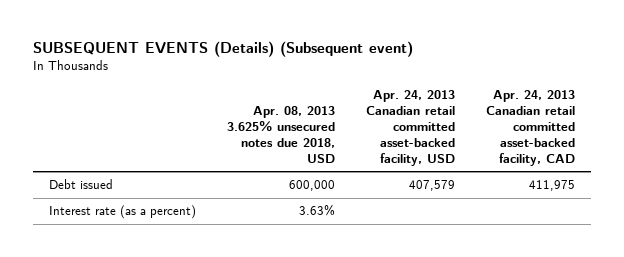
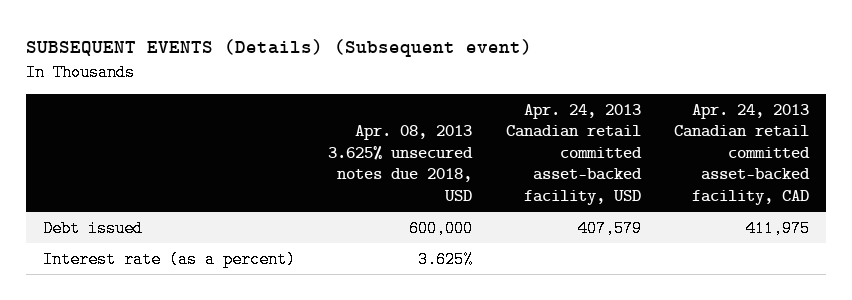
[298,204,335,217] 3.63% -> [418,251,474,269] 3.625%

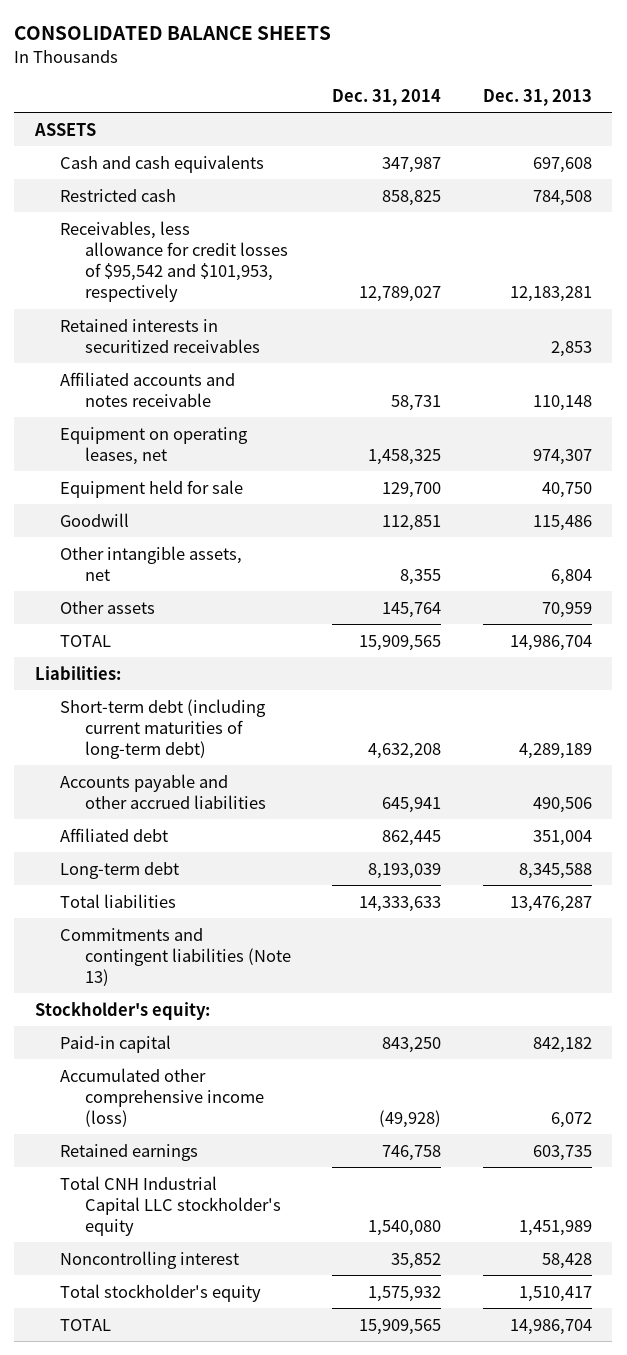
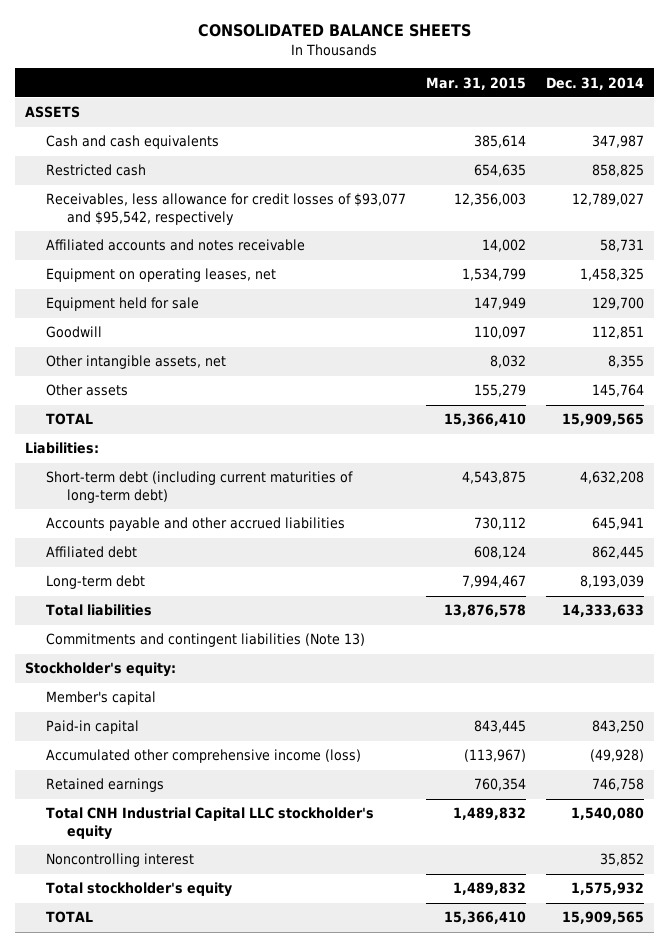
[482,88,592,106] Dec. 31, 2013 -> none
none -> [425,76,526,90] Mar. 31, 2015
[60,318,261,353] Retained interests in securitized receivables -> none
[60,220,289,303] Receivables, less allowance for credit losses of $95,542 and $101,953, respectively -> [45,193,406,226] Receivables, less allowance for credit losses of $93,077 and $95,542, respectively
none -> [45,691,156,706] Member's capital

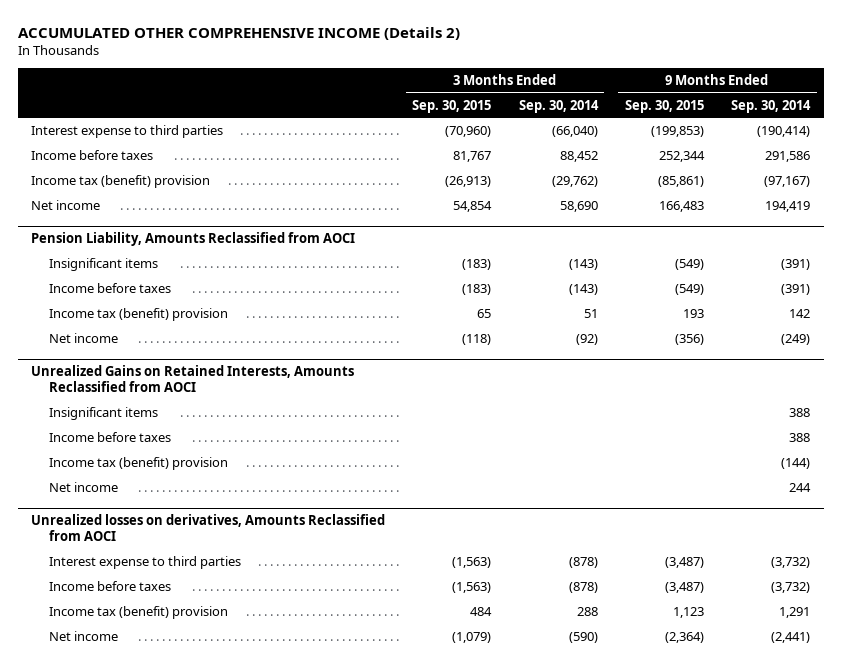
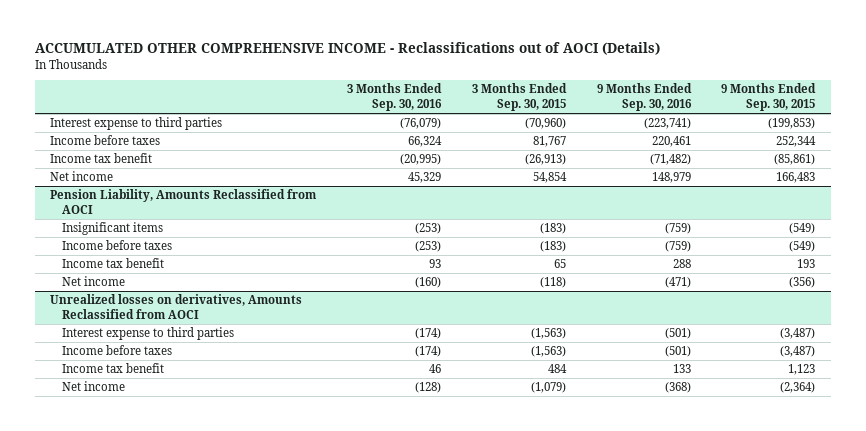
[17,26,460,40] ACCUMULATED OTHER COMPREHENSIVE INCOME (Details 2) -> [34,41,660,55] ACCUMULATED OTHER COMPREHENSIVE INCOME - Reclassifications out of AOCI (Details)
[518,99,599,113] Sep. 30, 2014 -> none
[730,99,811,113] Sep. 30, 2014 -> none
none -> [346,83,442,112] 3 Months Ended Sep. 30, 2016
none -> [596,83,692,112] 9 Months Ended Sep. 30, 2016
[31,174,211,188] Income tax (benefit) provision -> [50,153,153,164] Income tax benefit
[49,307,229,321] Income tax (benefit) provision -> [61,258,164,269] Income tax benefit
[31,364,355,393] Unrealized Gains on Retained Interests, Amounts Reclassified from AOCI -> none
[49,406,159,420] Insignificant items -> none
[49,431,172,442] Income before taxes -> none
[49,456,229,470] Income tax (benefit) provision -> none
[49,481,119,492] Net income -> none
[49,605,229,619] Income tax (benefit) provision -> [61,363,164,374] Income tax benefit

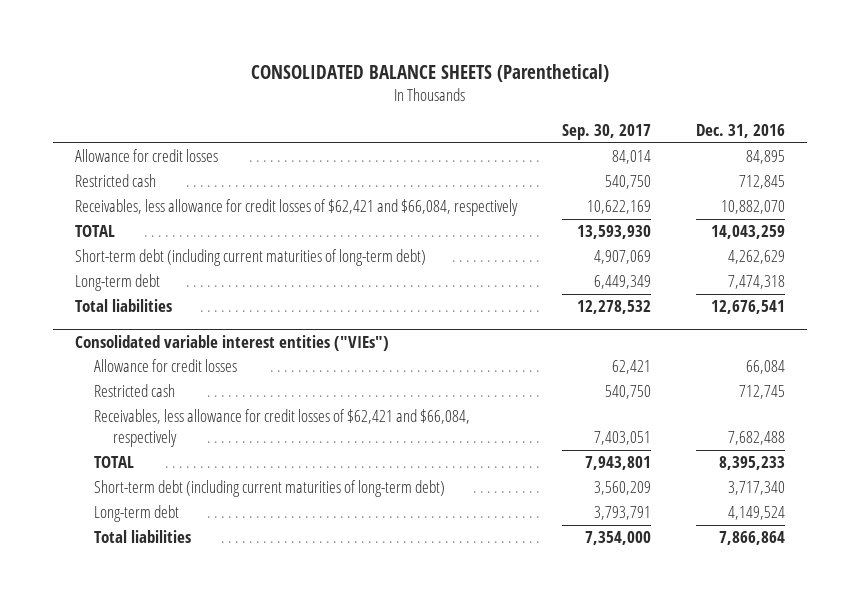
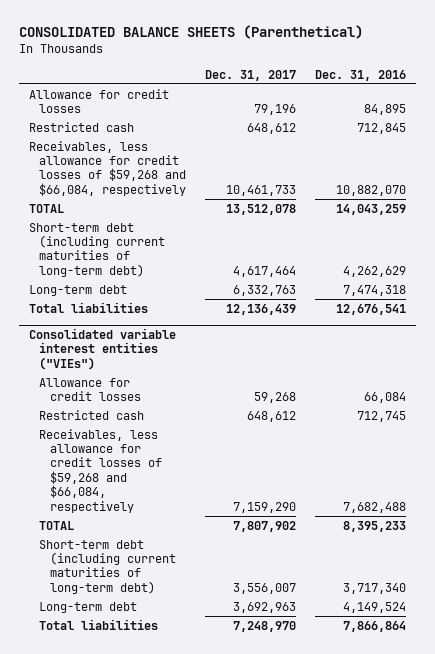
[561,124,651,141] Sep. 30, 2017 -> none
none -> [205,69,297,81] Dec. 31, 2017
[75,199,519,217] Receivables, less allowance for credit losses of $62,421 and $66,084, respectively -> [28,140,187,196] Receivables, less allowance for credit losses of $59,268 and $66,084, respectively
[94,409,471,447] Receivables, less allowance for credit losses of $62,421 and $66,084, respectively -> [39,428,163,513] Receivables, less allowance for credit losses of $59,268 and $66,084, respectively

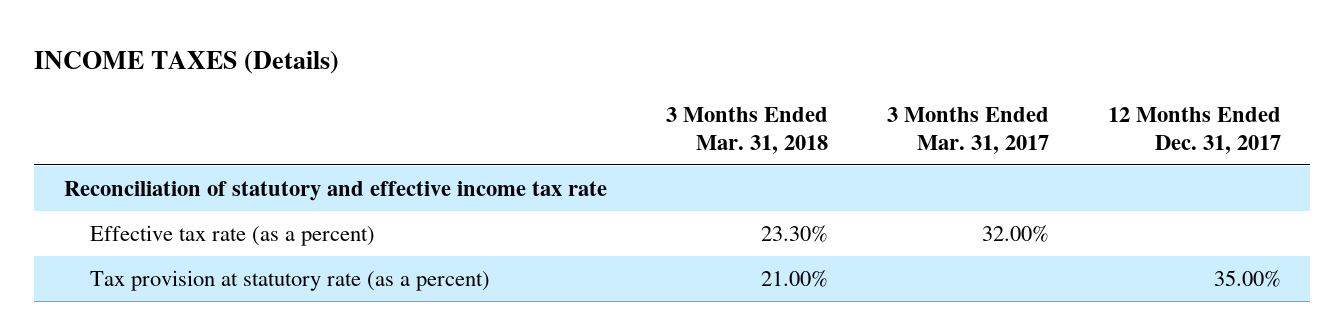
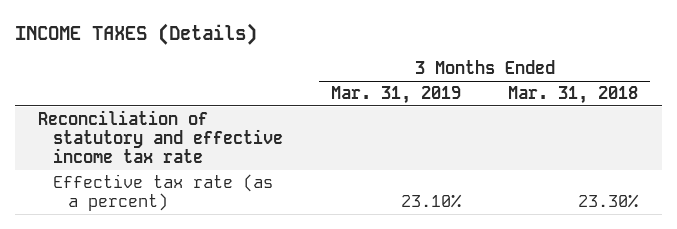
[886,106,1049,154] 3 Months Ended Mar. 31, 2017 -> none
[1107,106,1281,154] 12 Months Ended Dec. 31, 2017 -> none
none -> [330,86,461,105] Mar. 31, 2019
[89,269,490,291] Tax provision at statutory rate (as a percent) -> none

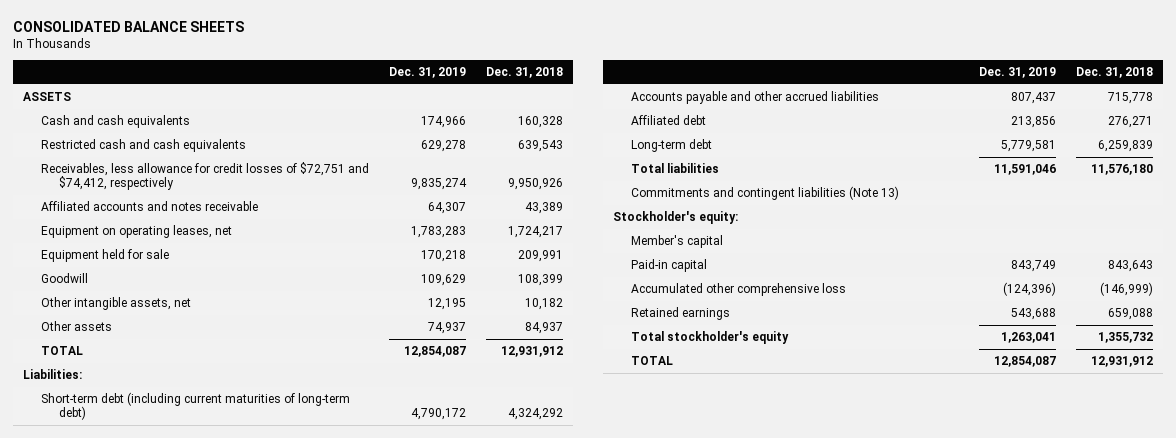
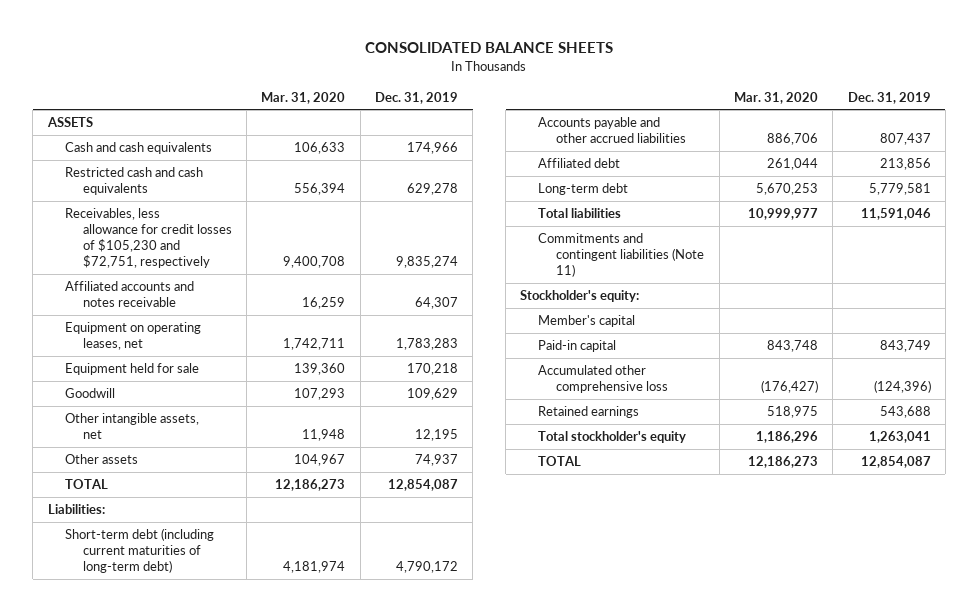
[485,67,563,79] Dec. 31, 2018 -> none
none -> [261,91,346,104] Mar. 31, 2020
[41,162,370,191] Receivables, less allowance for credit losses of $72,751 and $74,412, respectively -> [65,208,232,269] Receivables, less allowance for credit losses of $105,230 and $72,751, respectively
[631,186,900,201] Commitments and contingent liabilities (Note 13) -> [538,233,704,278] Commitments and contingent liabilities (Note 11)

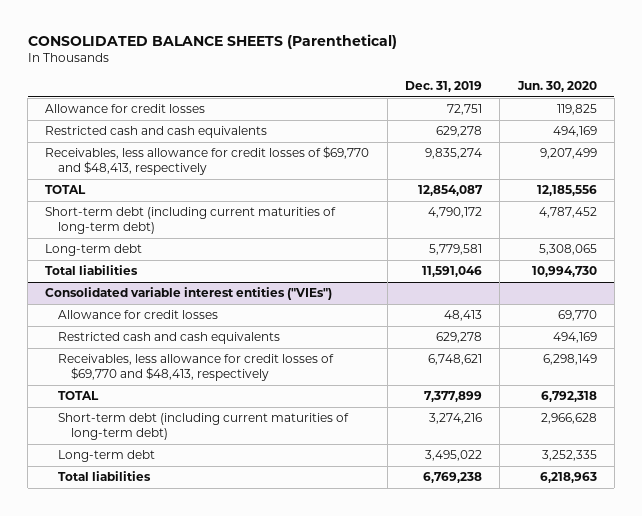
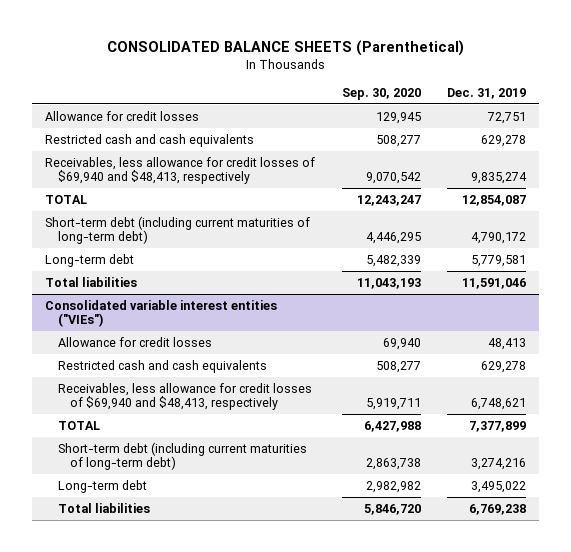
[516,80,597,92] Jun. 30, 2020 -> none
none -> [341,87,421,100] Sep. 30, 2020
[45,146,370,175] Receivables, less allowance for credit losses of $69,770 and $48,413, respectively -> [45,156,316,185] Receivables, less allowance for credit losses of $69,940 and $48,413, respectively
[58,354,335,381] Receivables, less allowance for credit losses of $69,770 and $48,413, respectively -> [57,382,312,411] Receivables, less allowance for credit losses of $69,940 and $48,413, respectively

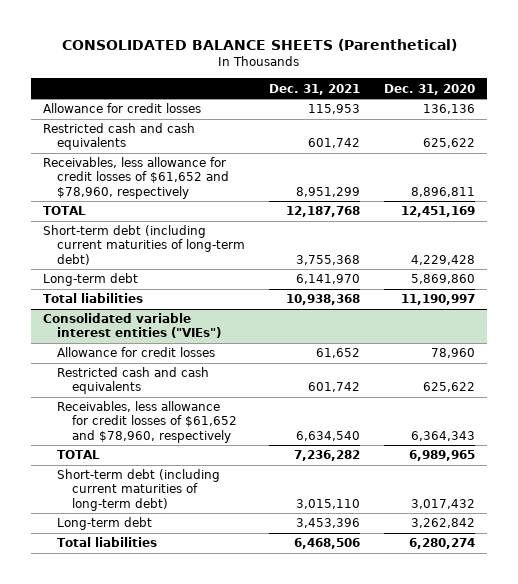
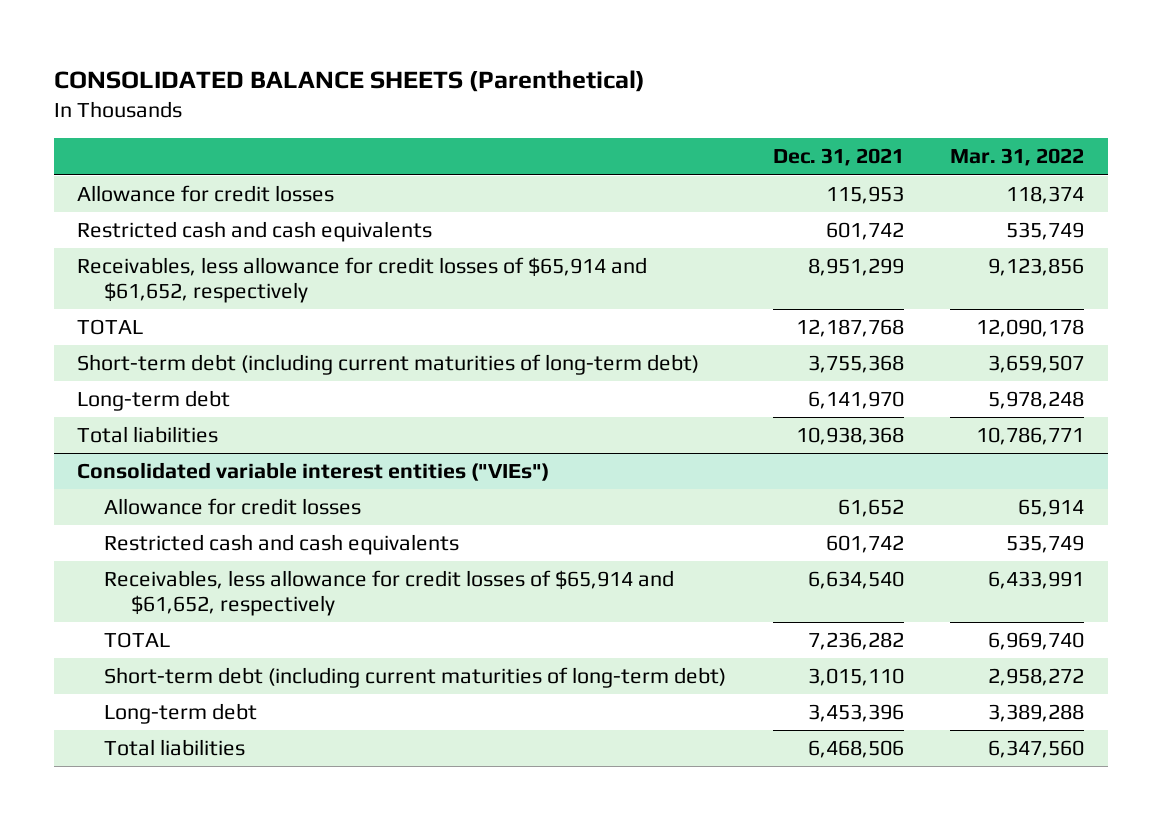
[384,83,476,95] Dec. 31, 2020 -> none
none -> [950,148,1085,167] Mar. 31, 2022
[42,157,230,199] Receivables, less allowance for credit losses of $61,652 and $78,960, respectively -> [77,257,648,304] Receivables, less allowance for credit losses of $65,914 and $61,652, respectively
[57,401,238,443] Receivables, less allowance for credit losses of $61,652 and $78,960, respectively -> [104,570,675,617] Receivables, less allowance for credit losses of $65,914 and $61,652, respectively

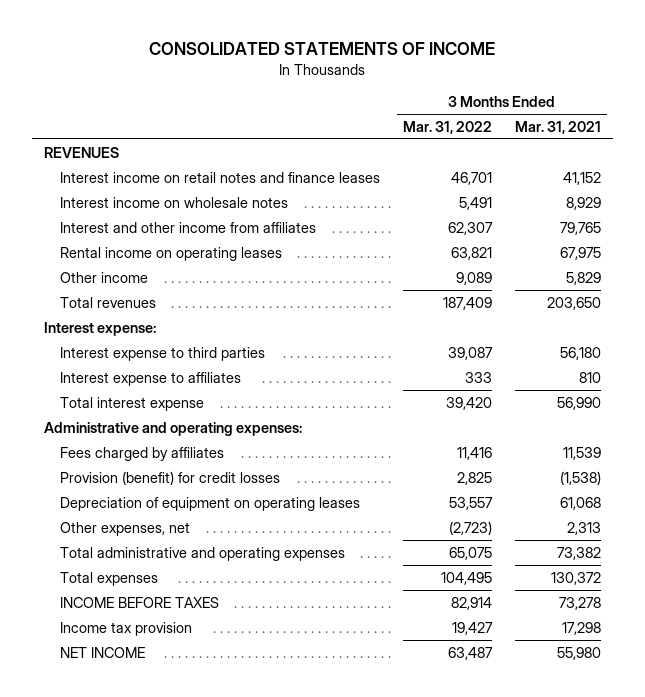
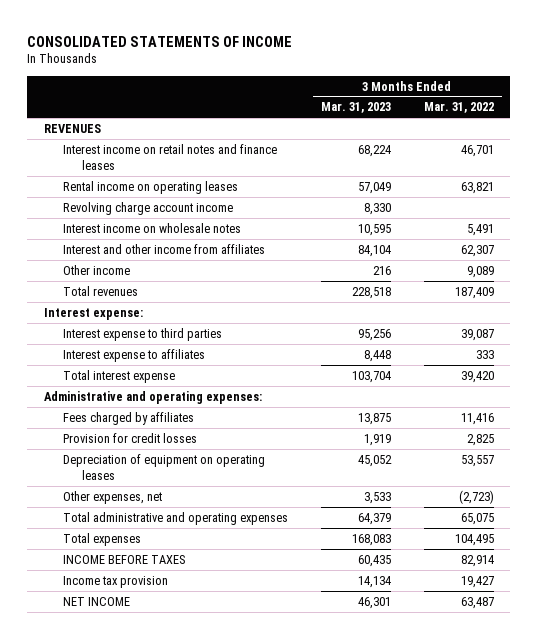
[515,120,602,134] Mar. 31, 2021 -> none
none -> [320,102,391,114] Mar. 31, 2023
[59,246,282,261] Rental income on operating leases -> [63,180,239,194] Rental income on operating leases
none -> [63,201,234,215] Revolving charge account income
[59,470,280,485] Provision (benefit) for credit losses -> [63,432,198,443] Provision for credit losses

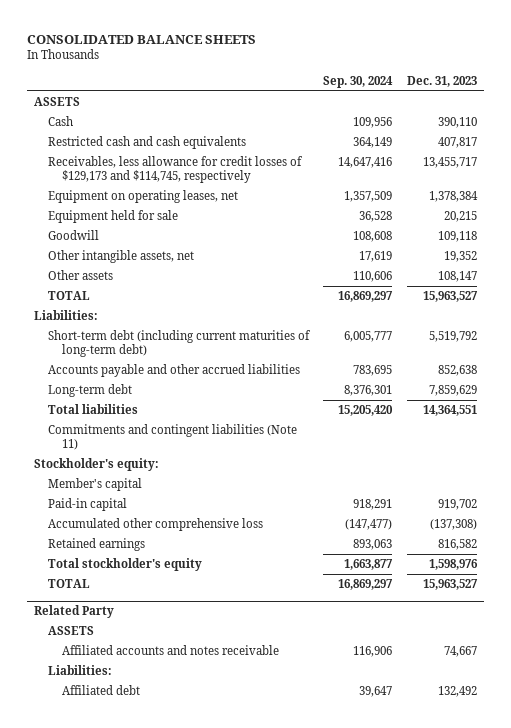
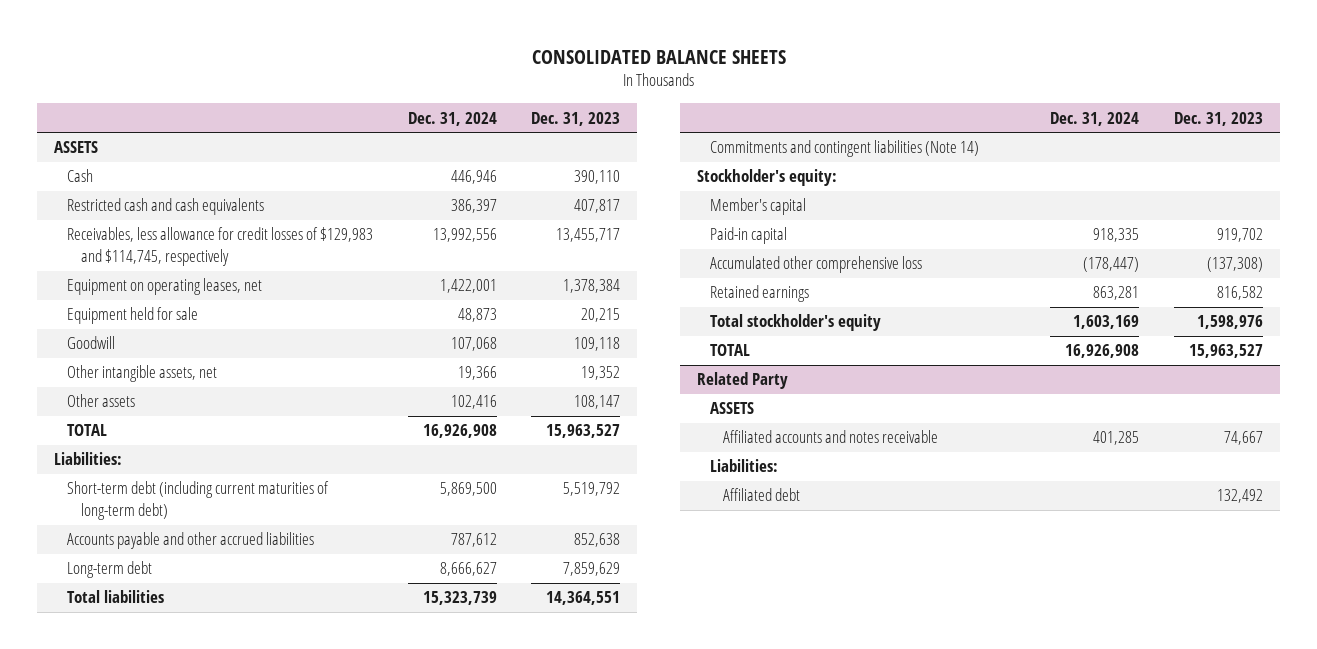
[323,75,394,88] Sep. 30, 2024 -> none
none -> [407,111,497,126] Dec. 31, 2024
[48,156,304,184] Receivables, less allowance for credit losses of $129,173 and $114,745, respectively -> [67,227,374,267] Receivables, less allowance for credit losses of $129,983 and $114,745, respectively
[48,424,298,451] Commitments and contingent liabilities (Note 11) -> [709,140,979,158] Commitments and contingent liabilities (Note 14)

